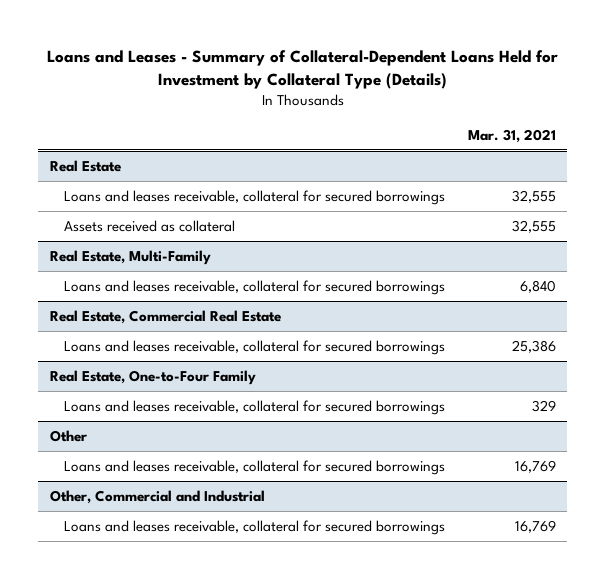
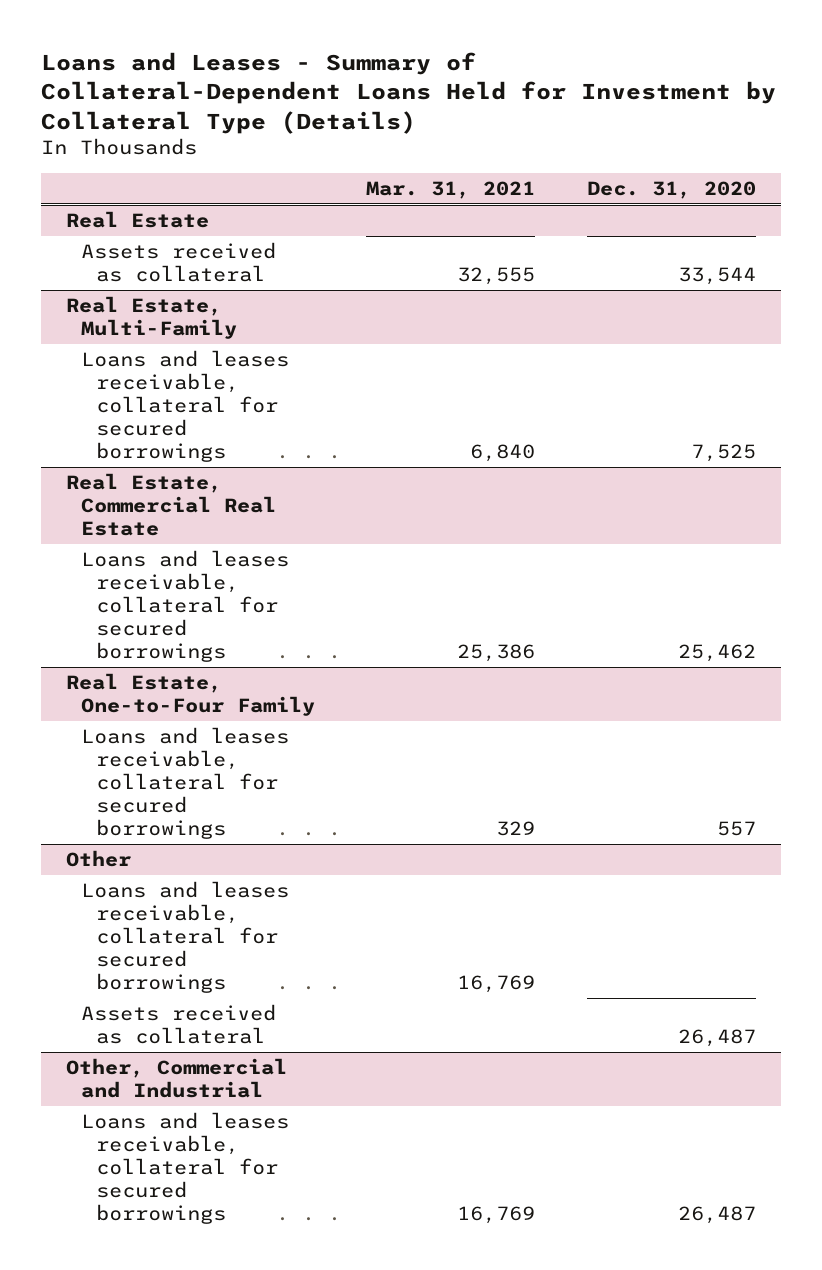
none -> [586,181,756,200] Dec. 31, 2020
[64,189,446,205] Loans and leases receivable, collateral for secured borrowings -> none
none -> [81,1004,277,1045] Assets received as collateral

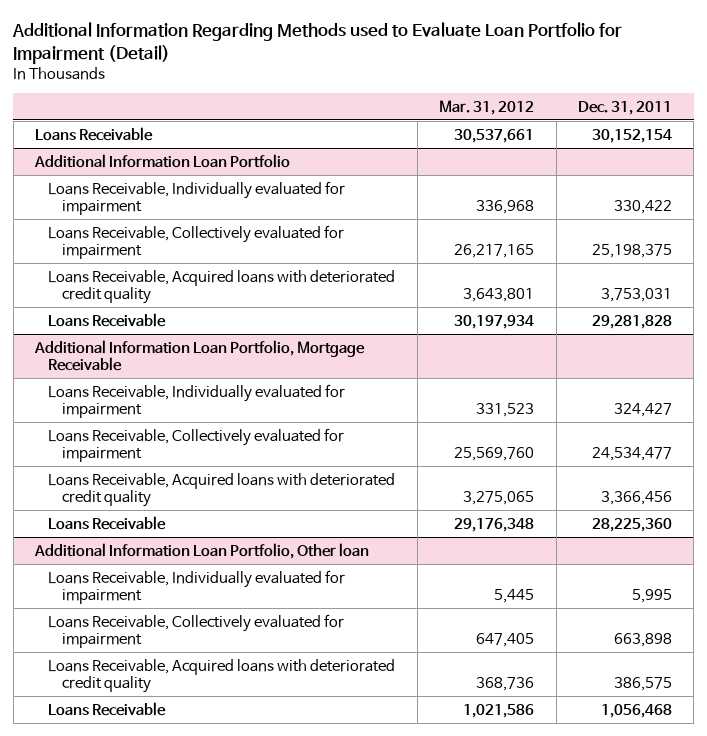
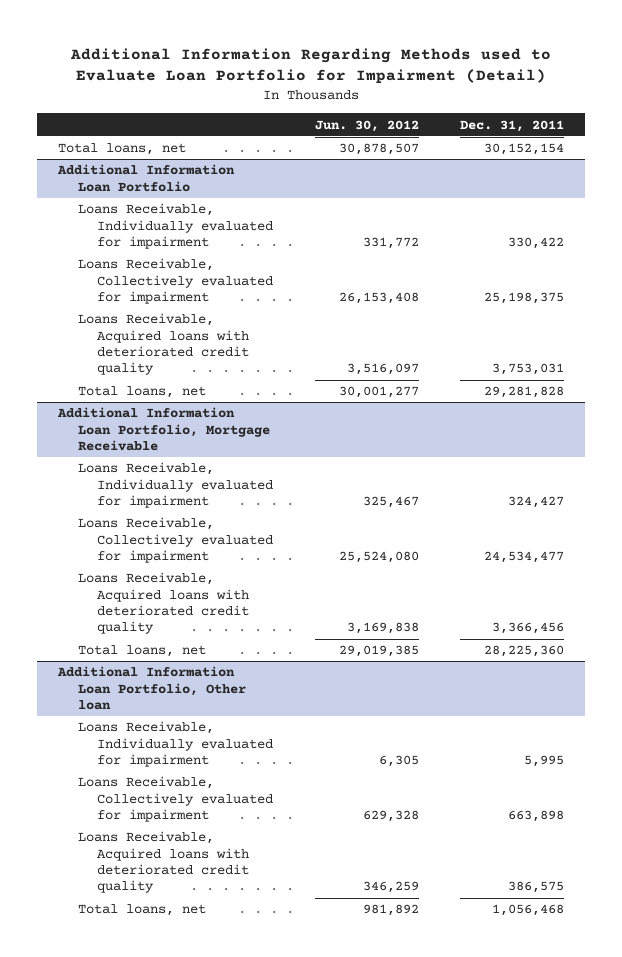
[439,100,535,116] Mar. 31, 2012 -> none
none -> [314,119,419,132] Jun. 30, 2012
[35,126,154,141] Loans Receivable -> [57,143,186,156] Total loans, net
[48,312,167,327] Loans Receivable -> [77,386,206,399] Total loans, net
[48,515,167,530] Loans Receivable -> [77,645,206,658] Total loans, net
[48,701,167,716] Loans Receivable -> [77,904,206,917] Total loans, net

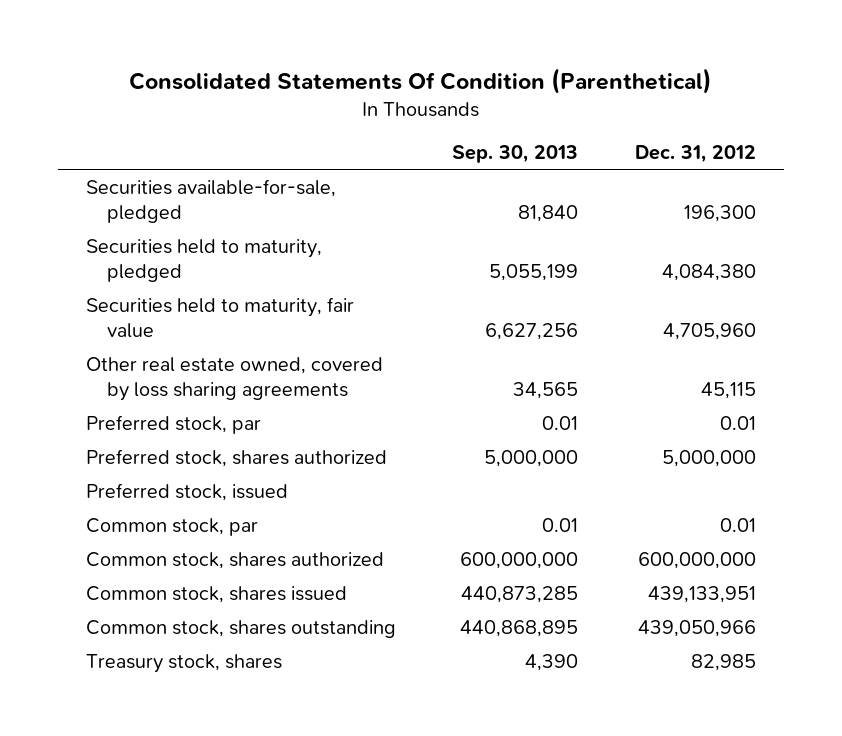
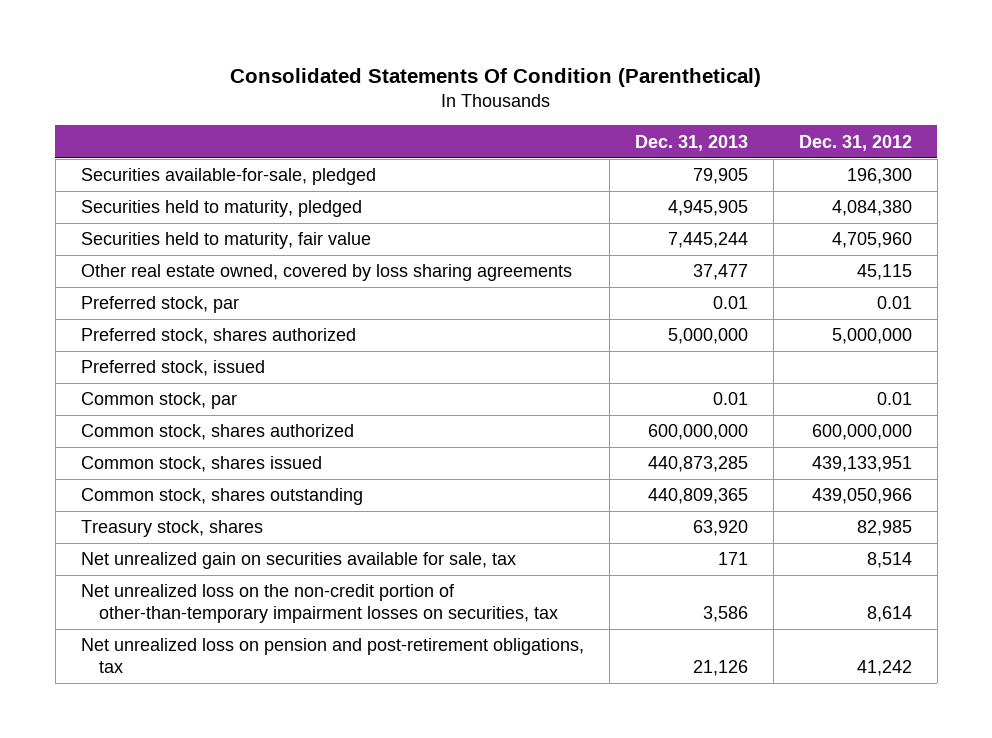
[452,145,579,164] Sep. 30, 2013 -> none
none -> [634,134,748,151] Dec. 31, 2013
none -> [80,552,516,570] Net unrealized gain on securities available for sale, tax
none -> [80,584,559,624] Net unrealized loss on the non-credit portion of other-than-temporary impairment losses on securities, tax
none -> [80,638,584,674] Net unrealized loss on pension and post-retirement obligations, tax

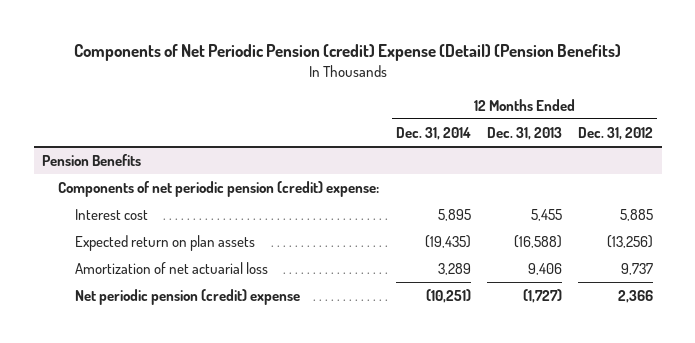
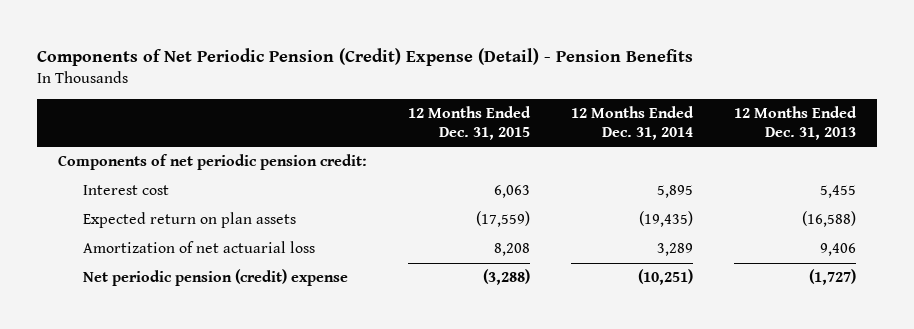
[73,43,621,61] Components of Net Periodic Pension (credit) Expense (Detail) (Pension Benefits) -> [37,47,694,66] Components of Net Periodic Pension (Credit) Expense (Detail) - Pension Benefits
[578,126,654,140] Dec. 31, 2012 -> none
none -> [407,106,531,140] 12 Months Ended Dec. 31, 2015
[41,154,141,167] Pension Benefits -> none
[58,181,380,198] Components of net periodic pension (credit) expense: -> [57,154,367,171] Components of net periodic pension credit:

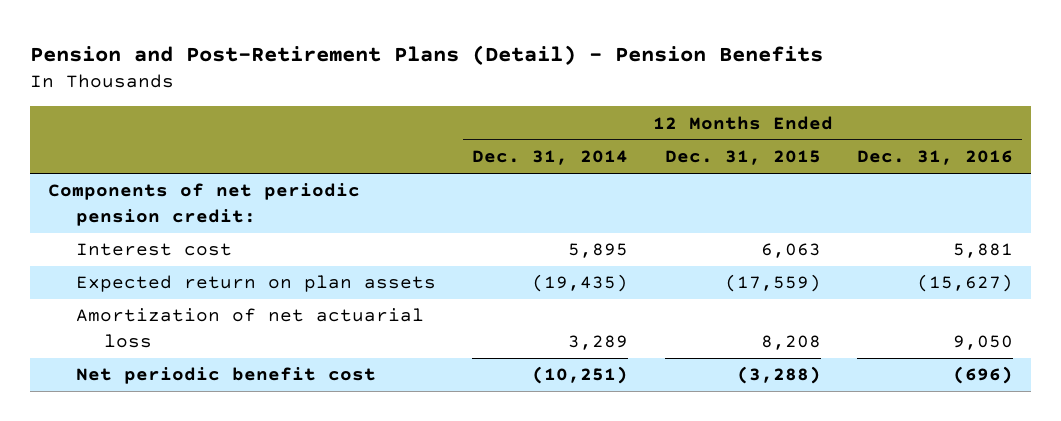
[37,47,694,66] Components of Net Periodic Pension (Credit) Expense (Detail) - Pension Benefits -> [30,44,824,65] Pension and Post-Retirement Plans (Detail) - Pension Benefits
[734,106,858,140] 12 Months Ended Dec. 31, 2013 -> none
none -> [856,150,1013,166] Dec. 31, 2016
[82,269,348,287] Net periodic pension (credit) expense -> [76,367,377,385] Net periodic benefit cost

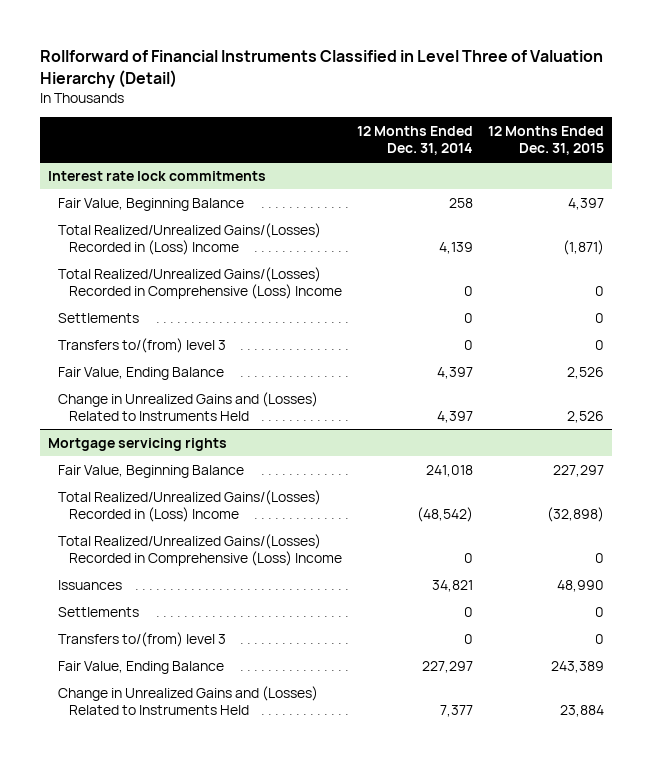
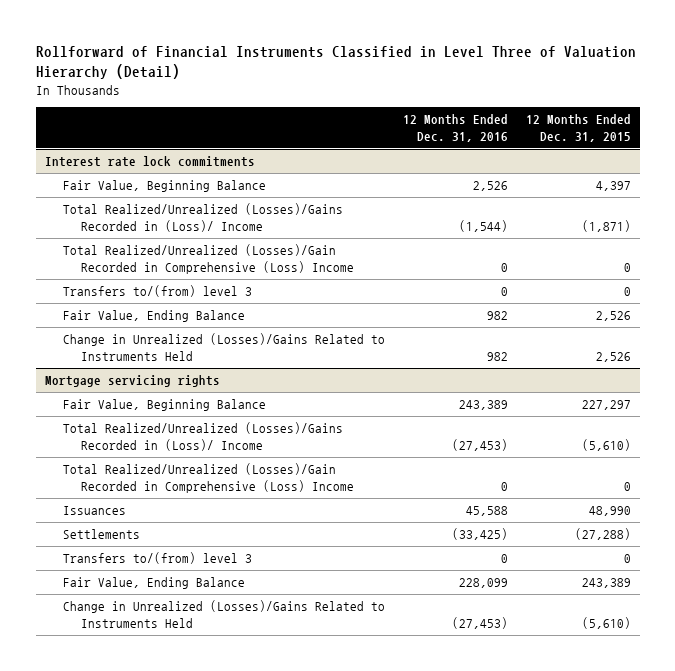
[356,125,473,155] 12 Months Ended Dec. 31, 2014 -> none
none -> [402,113,508,142] 12 Months Ended Dec. 31, 2016
[58,312,140,323] Settlements -> none
[58,222,322,255] Total Realized/Unrealized Gains/(Losses) Recorded in (Loss) Income -> [62,203,343,233] Total Realized/Unrealized (Losses)/Gains Recorded in (Loss)/ Income
[58,266,342,299] Total Realized/Unrealized Gains/(Losses) Recorded in Comprehensive (Loss) Income -> [62,244,354,275] Total Realized/Unrealized (Losses)/Gain Recorded in Comprehensive (Loss) Income
[58,391,319,421] Change in Unrealized Gains and (Losses) Related to Instruments Held -> [62,333,385,362] Change in Unrealized (Losses)/Gains Related to Instruments Held
[58,489,322,522] Total Realized/Unrealized Gains/(Losses) Recorded in (Loss) Income -> [62,422,343,452] Total Realized/Unrealized (Losses)/Gains Recorded in (Loss)/ Income
[547,506,605,522] (32,898) -> [581,439,631,452] (5,610)
[58,533,342,566] Total Realized/Unrealized Gains/(Losses) Recorded in Comprehensive (Loss) Income -> [62,463,354,494] Total Realized/Unrealized (Losses)/Gain Recorded in Comprehensive (Loss) Income
[595,606,605,617] 0 -> [574,528,631,541] (27,288)
[58,685,319,715] Change in Unrealized Gains and (Losses) Related to Instruments Held -> [62,600,385,629] Change in Unrealized (Losses)/Gains Related to Instruments Held
[560,704,605,717] 23,884 -> [581,617,631,630] (5,610)

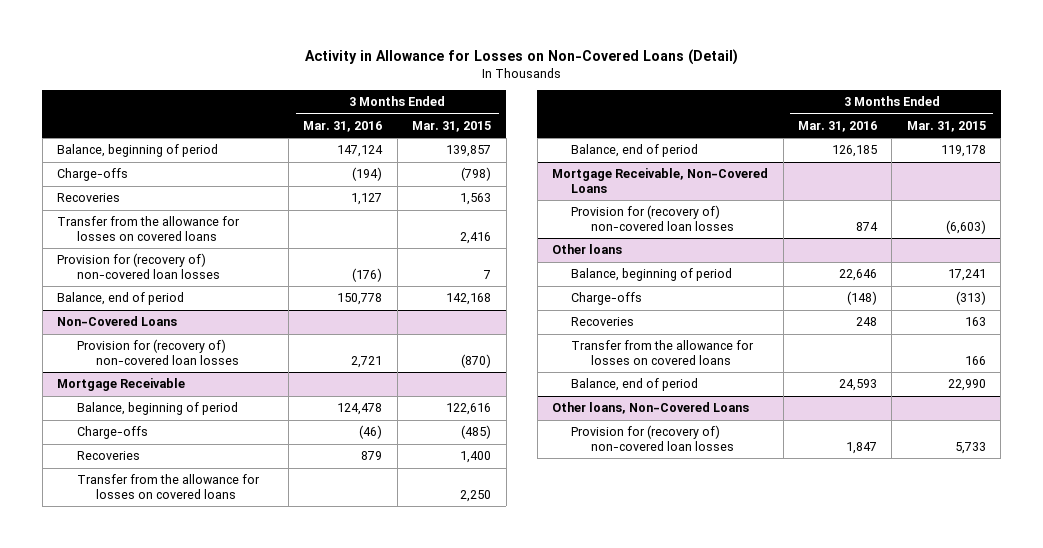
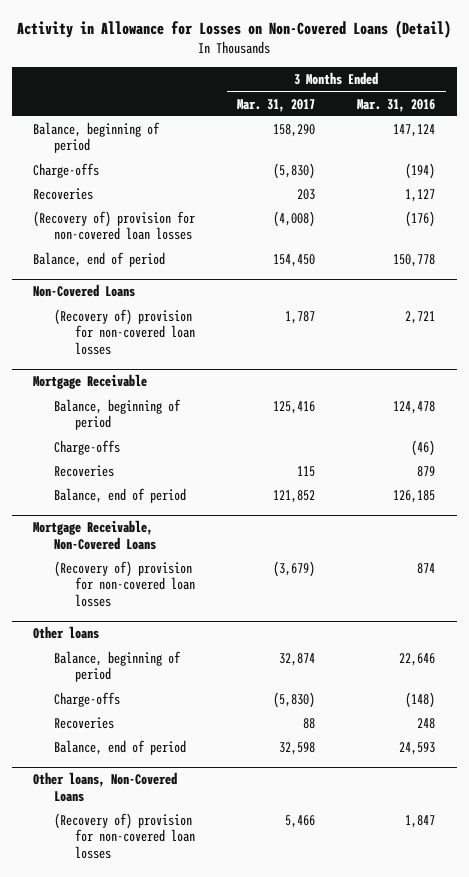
[412,120,492,132] Mar. 31, 2015 -> none
none -> [237,98,316,112] Mar. 31, 2017
[57,216,241,241] Transfer from the allowance for losses on covered loans -> none
[57,253,220,279] Provision for (recovery of) non-covered loan losses -> [33,211,196,241] (Recovery of) provision for non-covered loan losses
[76,339,240,365] Provision for (recovery of) non-covered loan losses -> [54,309,196,355] (Recovery of) provision for non-covered loan losses
[76,474,260,499] Transfer from the allowance for losses on covered loans -> none
[571,205,734,231] Provision for (recovery of) non-covered loan losses -> [54,561,196,607] (Recovery of) provision for non-covered loan losses
[571,340,755,365] Transfer from the allowance for losses on covered loans -> none
[571,425,734,451] Provision for (recovery of) non-covered loan losses -> [54,813,196,859] (Recovery of) provision for non-covered loan losses

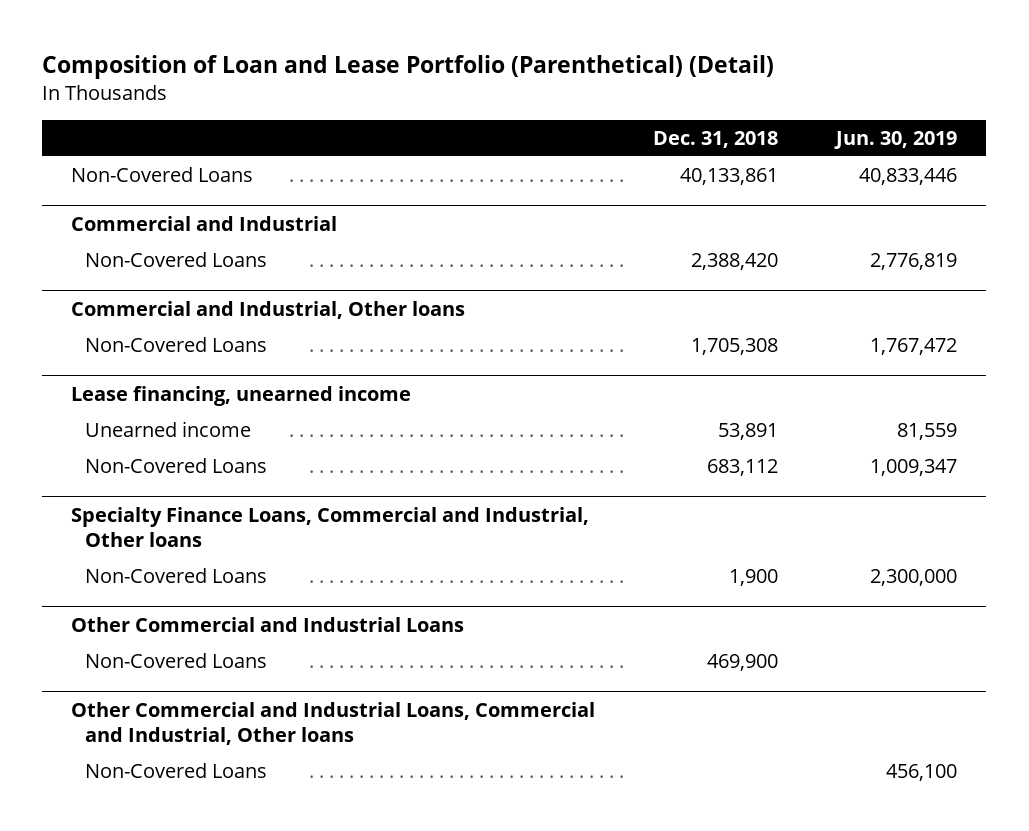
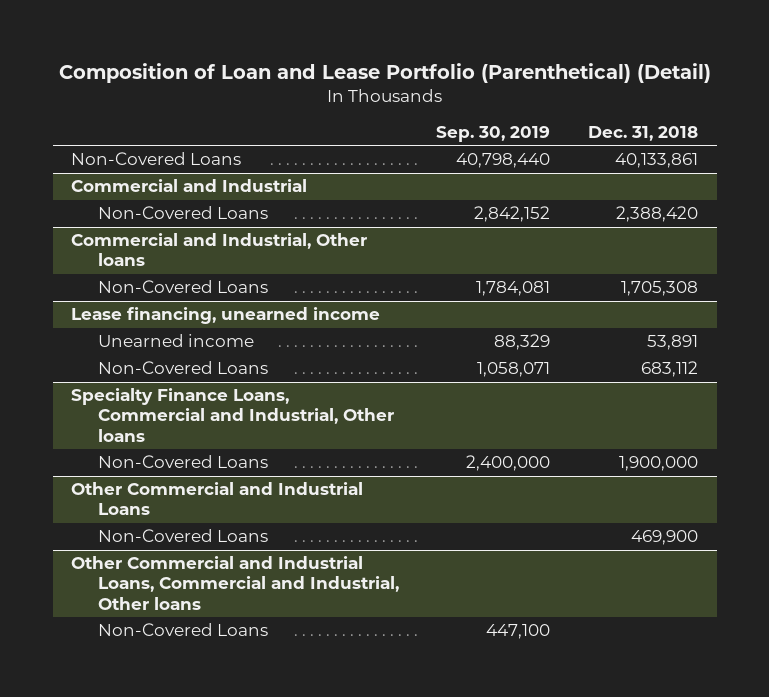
[834,130,958,149] Jun. 30, 2019 -> none
none -> [436,125,551,142] Sep. 30, 2019
[729,569,779,587] 1,900 -> [618,456,698,472] 1,900,000

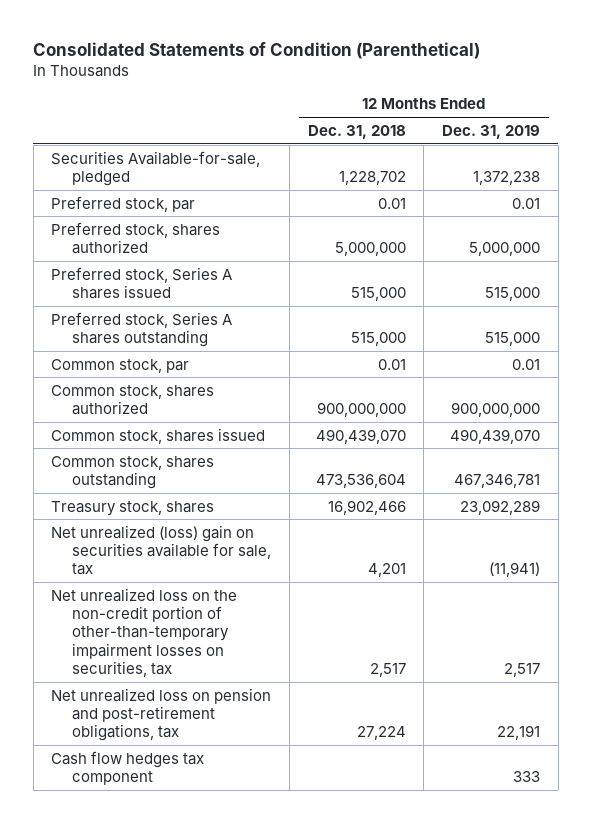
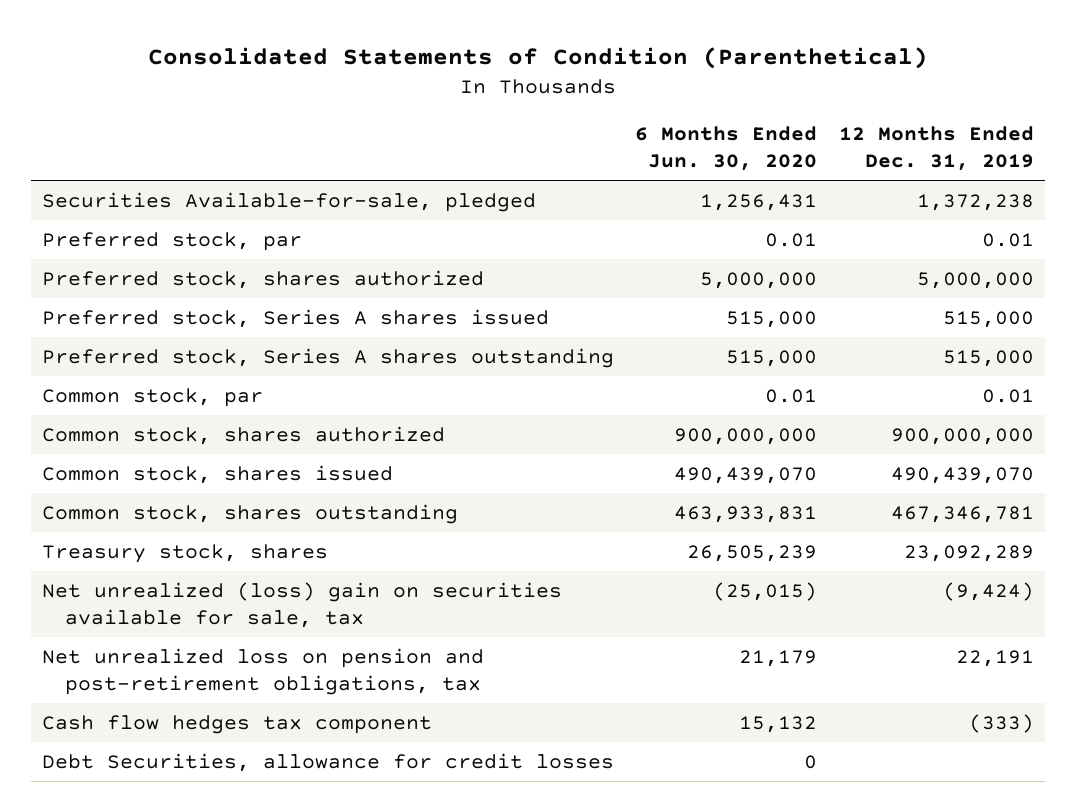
[307,124,406,139] Dec. 31, 2018 -> none
none -> [635,126,818,172] 6 Months Ended Jun. 30, 2020
[51,587,238,678] Net unrealized loss on the non-credit portion of other-than-temporary impairment losses on securities, tax -> none
[489,562,541,578] (11,941) -> [943,581,1035,601] (9,424)
[513,771,541,783] 333 -> [969,713,1035,733] (333)
none -> [41,752,614,772] Debt Securities, allowance for credit losses

